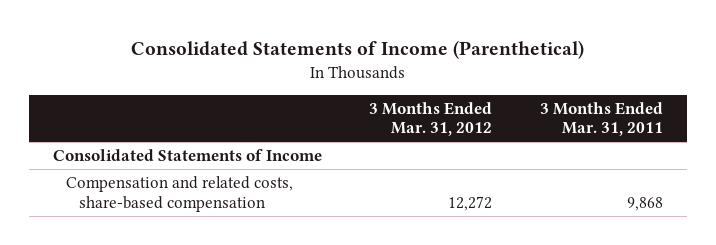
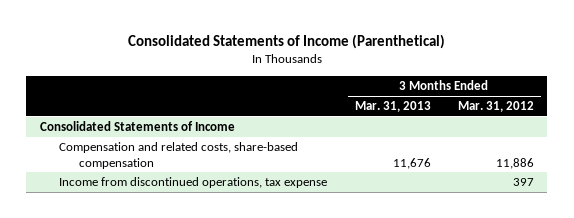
[540,101,664,137] 3 Months Ended Mar. 31, 2011 -> none
none -> [354,101,431,113] Mar. 31, 2013
[448,195,493,211] 12,272 -> [495,157,534,169] 11,886
none -> [59,177,328,189] Income from discontinued operations, tax expense

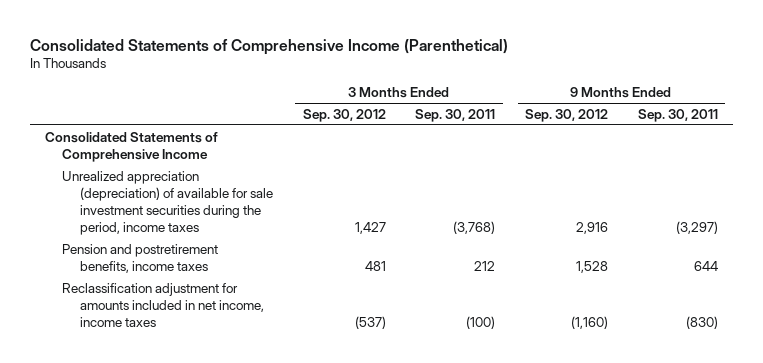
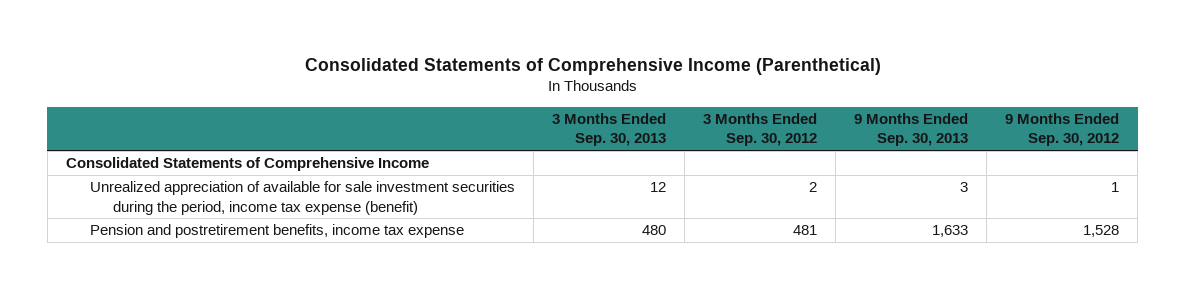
[415,108,496,122] Sep. 30, 2011 -> none
[637,108,718,122] Sep. 30, 2011 -> none
none -> [551,112,666,147] 3 Months Ended Sep. 30, 2013
none -> [854,112,969,147] 9 Months Ended Sep. 30, 2013
[62,282,264,327] Reclassification adjustment for amounts included in net income, income taxes -> none
[62,170,273,236] Unrealized appreciation (depreciation) of available for sale investment securities during the period, income taxes -> [89,181,515,215] Unrealized appreciation of available for sale investment securities during the period, income tax expense (benefit)
[354,222,386,235] 1,427 -> [808,182,817,193] 2
[576,222,609,235] 2,916 -> [1111,182,1120,193] 1
[62,243,219,273] Pension and postretirement benefits, income taxes -> [89,224,464,239] Pension and postretirement benefits, income tax expense

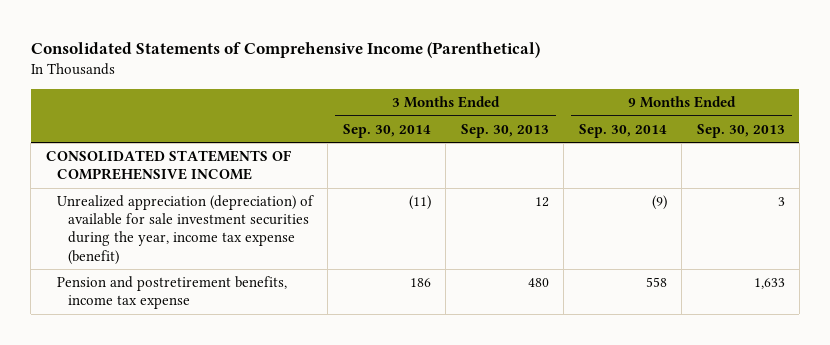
[702,112,817,147] 3 Months Ended Sep. 30, 2012 -> none
[1005,112,1120,147] 9 Months Ended Sep. 30, 2012 -> none
none -> [342,123,431,138] Sep. 30, 2014
none -> [578,123,667,138] Sep. 30, 2014
[65,157,429,172] Consolidated Statements of Comprehensive Income -> [45,150,291,181] CONSOLIDATED STATEMENTS OF COMPREHENSIVE INCOME
[89,181,515,215] Unrealized appreciation of available for sale investment securities during the period, income tax expense (benefit) -> [56,195,314,265] Unrealized appreciation (depreciation) of available for sale investment securities during the year, income tax expense (benefit)

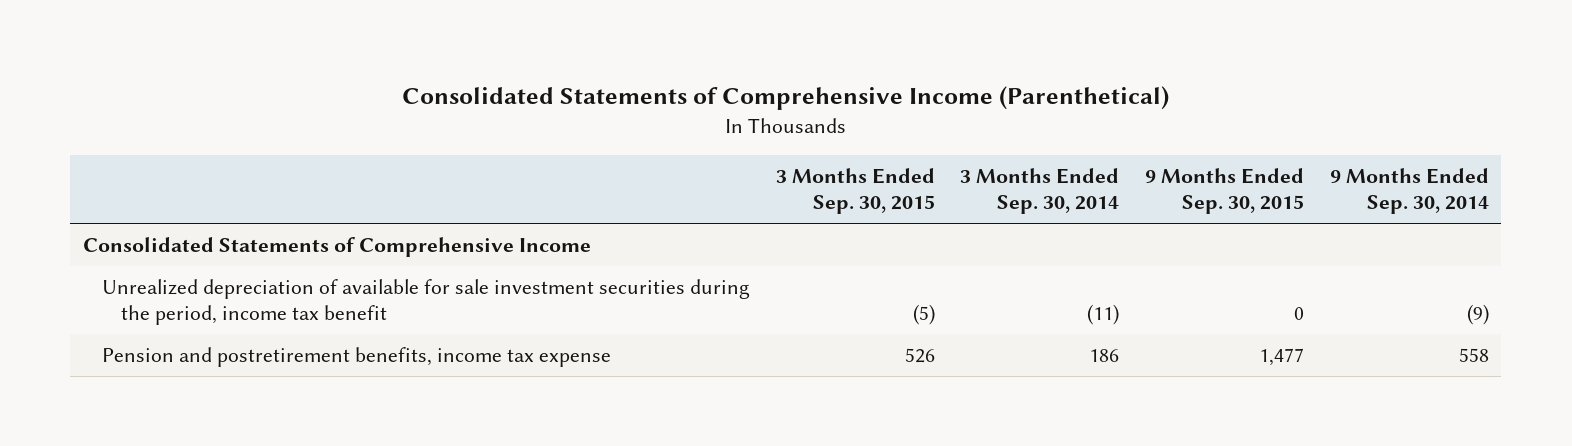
[460,123,549,138] Sep. 30, 2013 -> none
[696,123,785,138] Sep. 30, 2013 -> none
none -> [775,168,935,215] 3 Months Ended Sep. 30, 2015
none -> [1144,168,1304,215] 9 Months Ended Sep. 30, 2015
[45,150,291,181] CONSOLIDATED STATEMENTS OF COMPREHENSIVE INCOME -> [83,237,592,258] Consolidated Statements of Comprehensive Income
[56,195,314,265] Unrealized appreciation (depreciation) of available for sale investment securities during the year, income tax expense (benefit) -> [102,279,751,326] Unrealized depreciation of available for sale investment securities during the period, income tax benefit

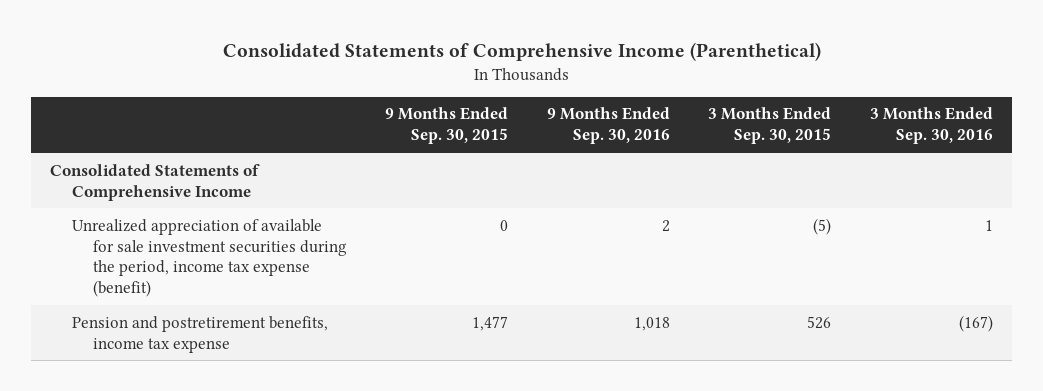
[960,168,1120,215] 3 Months Ended Sep. 30, 2014 -> none
[1329,168,1489,215] 9 Months Ended Sep. 30, 2014 -> none
none -> [546,107,670,145] 9 Months Ended Sep. 30, 2016
none -> [869,107,993,145] 3 Months Ended Sep. 30, 2016
[102,279,751,326] Unrealized depreciation of available for sale investment securities during the period, income tax benefit -> [71,218,347,298] Unrealized appreciation of available for sale investment securities during the period, income tax expense (benefit)

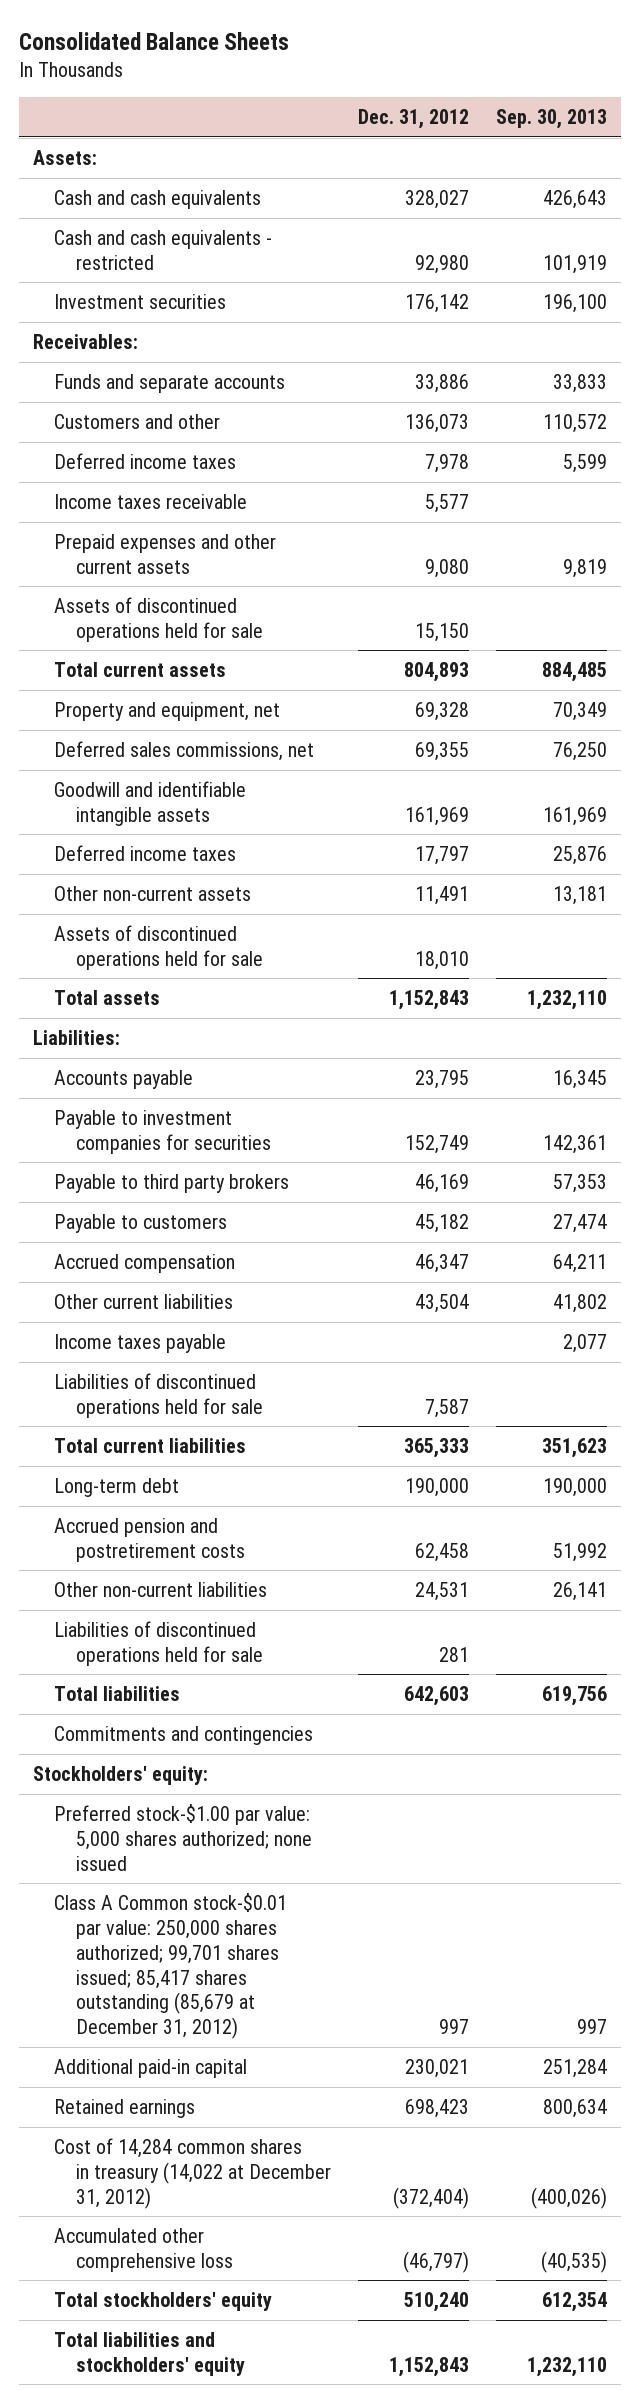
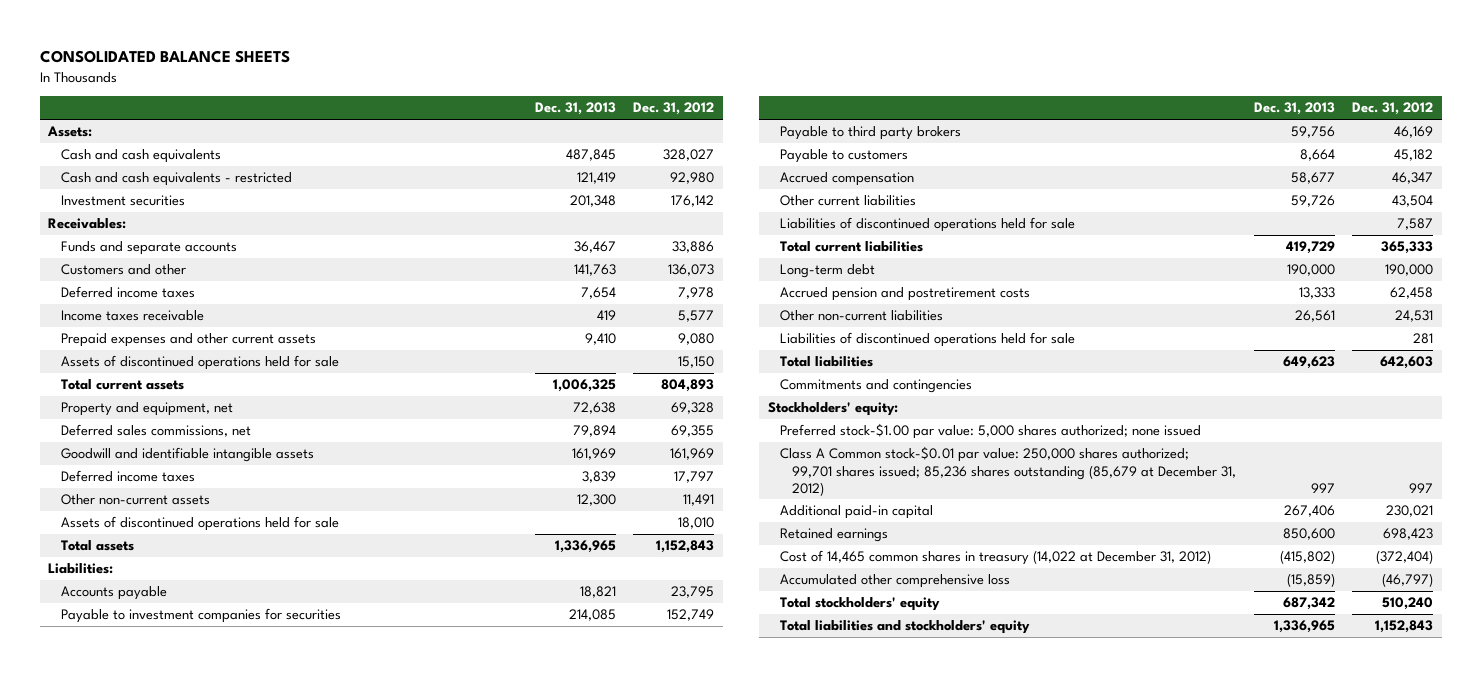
[19,32,290,51] Consolidated Balance Sheets -> [39,49,290,63] CONSOLIDATED BALANCE SHEETS
[496,109,608,130] Sep. 30, 2013 -> none
none -> [534,102,616,116] Dec. 31, 2013
[54,1333,227,1353] Income taxes payable -> none
[54,1892,288,2040] Class A Common stock-$0.01 par value: 250,000 shares authorized; 99,701 shares issued; 85,417 shares outstanding (85,679 at December 31, 2012) -> [780,446,1237,496] Class A Common stock-$0.01 par value: 250,000 shares authorized; 99,701 shares issued; 85,236 shares outstanding (85,679 at December 31, 2012)
[54,2137,331,2209] Cost of 14,284 common shares in treasury (14,022 at December 31, 2012) -> [780,550,1212,566] Cost of 14,465 common shares in treasury (14,022 at December 31, 2012)

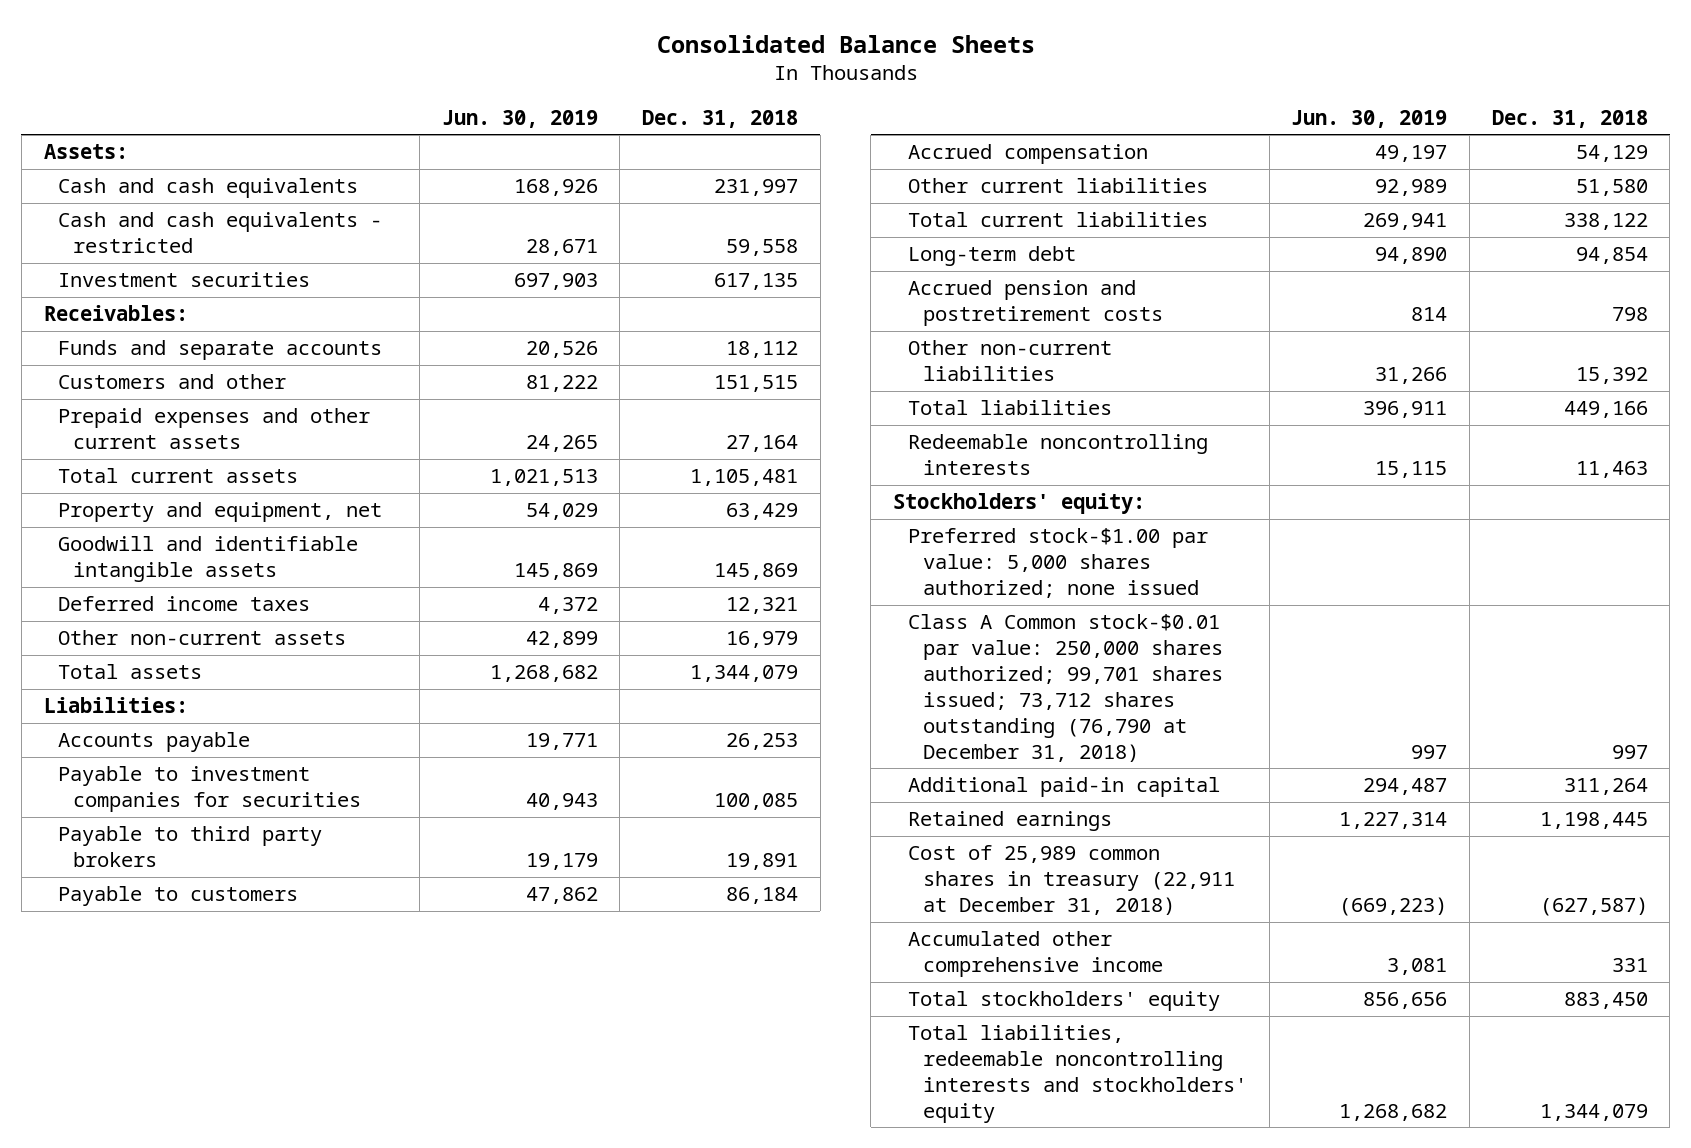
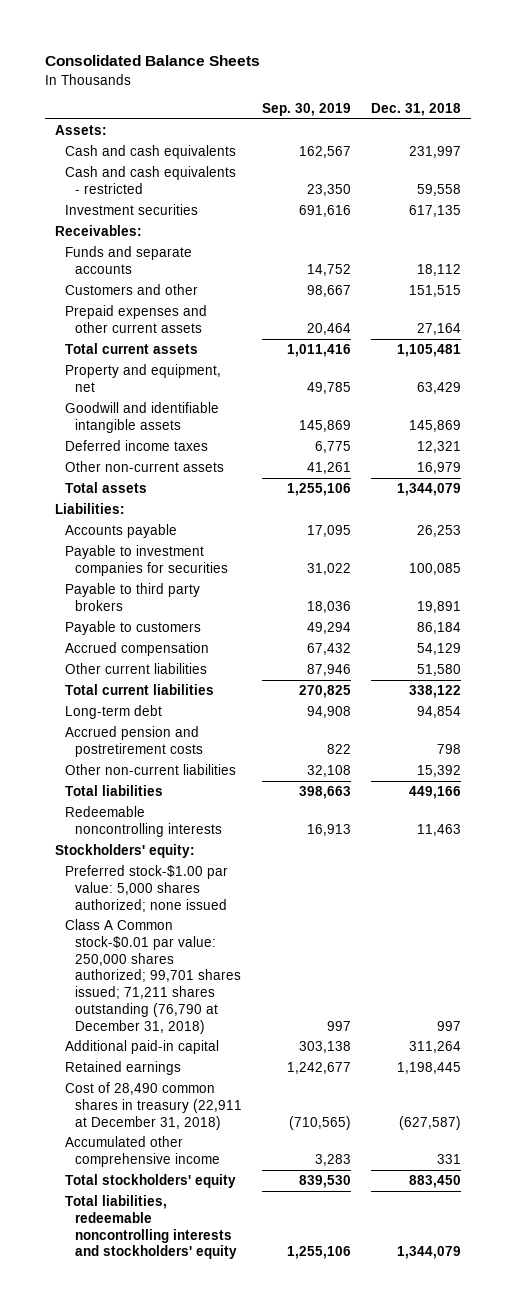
[441,109,598,128] Jun. 30, 2019 -> none
none -> [262,103,352,117] Sep. 30, 2019
[907,614,1223,762] Class A Common stock-$0.01 par value: 250,000 shares authorized; 99,701 shares issued; 73,712 shares outstanding (76,790 at December 31, 2018) -> [65,919,242,1034] Class A Common stock-$0.01 par value: 250,000 shares authorized; 99,701 shares issued; 71,211 shares outstanding (76,790 at December 31, 2018)
[907,845,1235,915] Cost of 25,989 common shares in treasury (22,911 at December 31, 2018) -> [65,1082,243,1130] Cost of 28,490 common shares in treasury (22,911 at December 31, 2018)

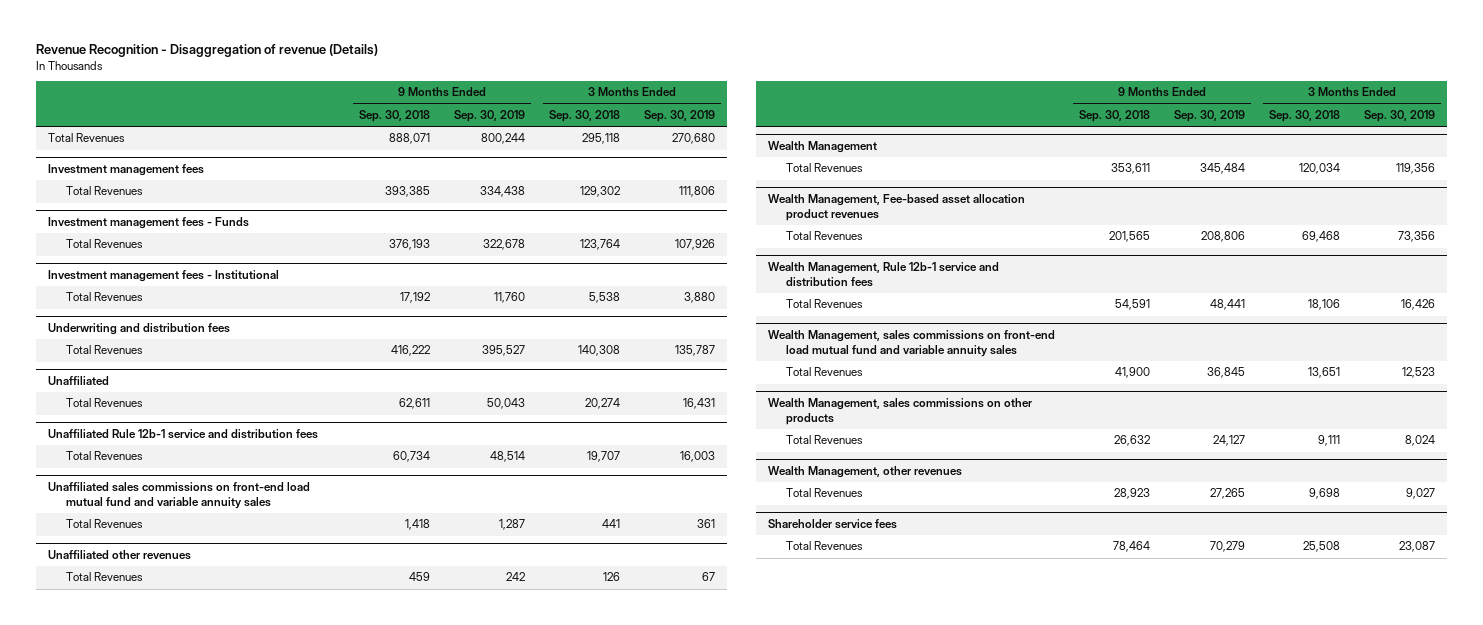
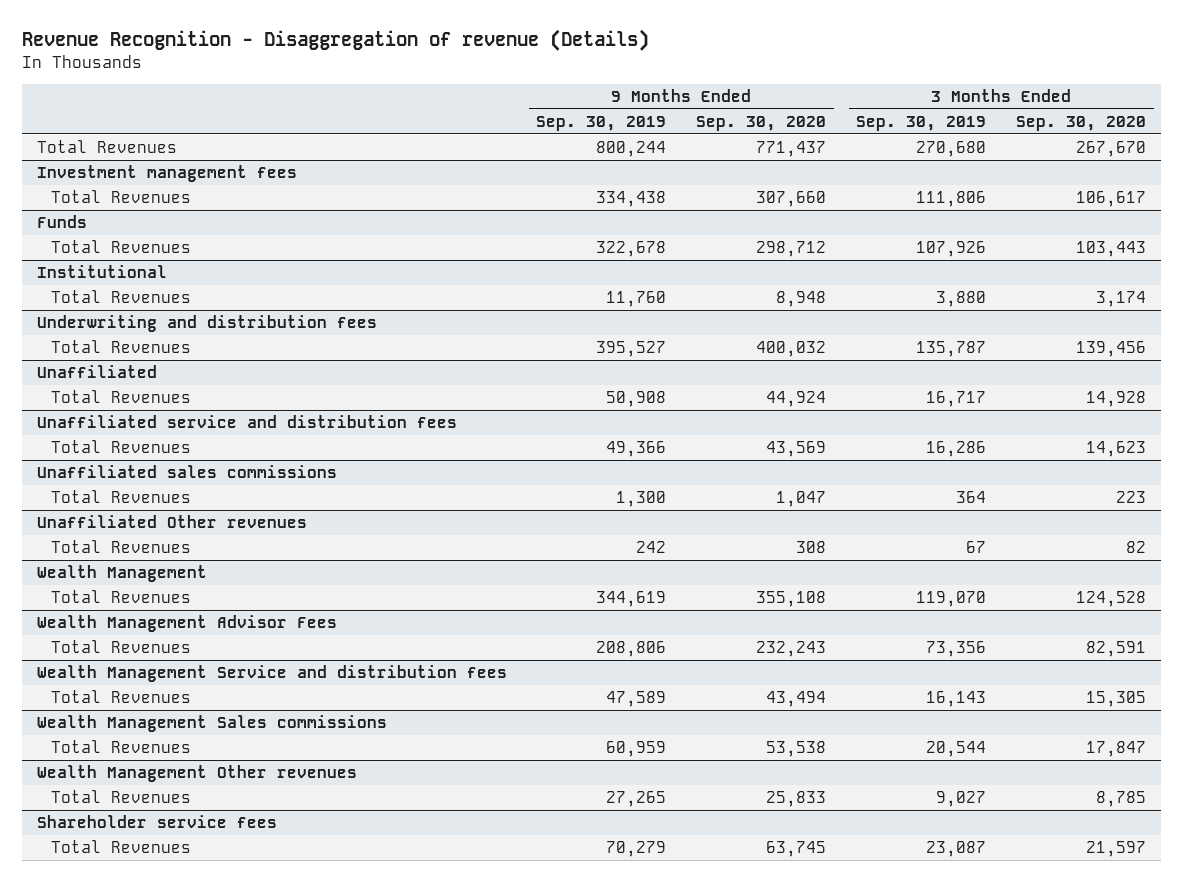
[359,109,431,122] Sep. 30, 2018 -> none
[549,109,621,122] Sep. 30, 2018 -> none
none -> [696,115,827,131] Sep. 30, 2020
none -> [1016,115,1147,131] Sep. 30, 2020
[48,216,250,229] Investment management fees - Funds -> [36,215,87,229] Funds
[48,269,280,282] Investment management fees - Institutional -> [36,265,167,279] Institutional
[487,398,526,410] 50,043 -> [606,391,667,408] 50,908
[683,398,716,410] 16,431 -> [926,391,987,408] 16,717
[48,428,319,439] Unaffiliated Rule 12b-1 service and distribution fees -> [36,415,457,429] Unaffiliated service and distribution fees
[490,451,526,463] 48,514 -> [606,441,667,458] 49,366
[680,451,716,463] 16,003 -> [926,441,987,458] 16,286
[48,481,311,509] Unaffiliated sales commissions on front-end load mutual fund and variable annuity sales -> [36,465,337,479] Unaffiliated sales commissions
[499,519,526,531] 1,287 -> [616,491,667,508] 1,300
[697,519,716,529] 361 -> [956,491,987,504] 364
[48,549,192,560] Unaffiliated other revenues -> [36,515,307,529] Unaffiliated Other revenues
[1199,163,1245,175] 345,484 -> [596,591,667,608] 344,619
[1395,163,1435,175] 119,356 -> [916,591,987,608] 119,070
[767,193,1025,221] Wealth Management, Fee-based asset allocation product revenues -> [36,615,337,633] Wealth Management Advisor Fees
[767,397,1032,425] Wealth Management, sales commissions on other products -> none
[785,435,863,445] Total Revenues -> none
[767,261,999,287] Wealth Management, Rule 12b-1 service and distribution fees -> [36,665,507,683] Wealth Management Service and distribution fees
[1209,299,1245,311] 48,441 -> [606,691,667,708] 47,589
[1400,299,1435,311] 16,426 -> [926,691,987,708] 16,143
[767,329,1055,357] Wealth Management, sales commissions on front-end load mutual fund and variable annuity sales -> [36,715,387,733] Wealth Management Sales commissions
[1206,367,1245,379] 36,845 -> [606,741,667,758] 60,959
[1401,367,1435,379] 12,523 -> [926,741,987,758] 20,544
[767,465,962,478] Wealth Management, other revenues -> [36,765,357,783] Wealth Management Other revenues

